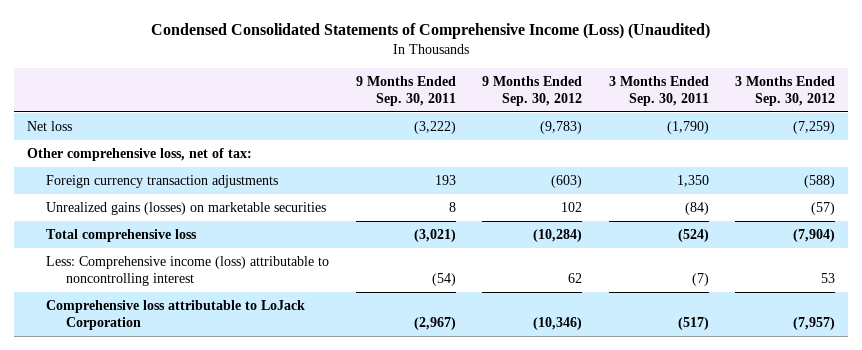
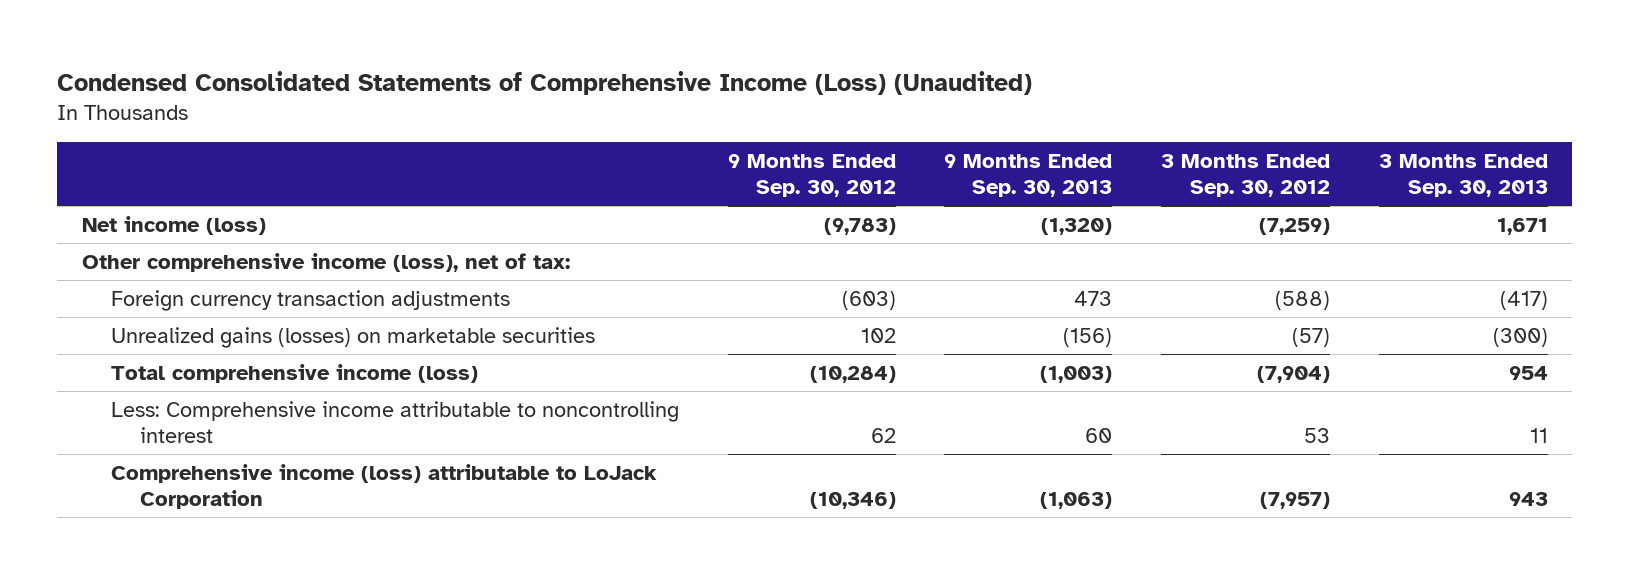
[355,76,456,107] 9 Months Ended Sep. 30, 2011 -> none
[608,76,709,107] 3 Months Ended Sep. 30, 2011 -> none
none -> [944,153,1113,198] 9 Months Ended Sep. 30, 2013
none -> [1378,153,1548,198] 3 Months Ended Sep. 30, 2013
[27,120,73,131] Net loss -> [81,215,266,235] Net income (loss)
[27,147,253,161] Other comprehensive loss, net of tax: -> [81,252,570,272] Other comprehensive income (loss), net of tax:
[46,228,198,242] Total comprehensive loss -> [110,363,478,383] Total comprehensive income (loss)
[46,255,330,286] Less: Comprehensive income (loss) attributable to noncontrolling interest -> [110,400,679,444] Less: Comprehensive income attributable to noncontrolling interest
[46,299,306,330] Comprehensive loss attributable to LoJack Corporation -> [110,463,657,510] Comprehensive income (loss) attributable to LoJack Corporation

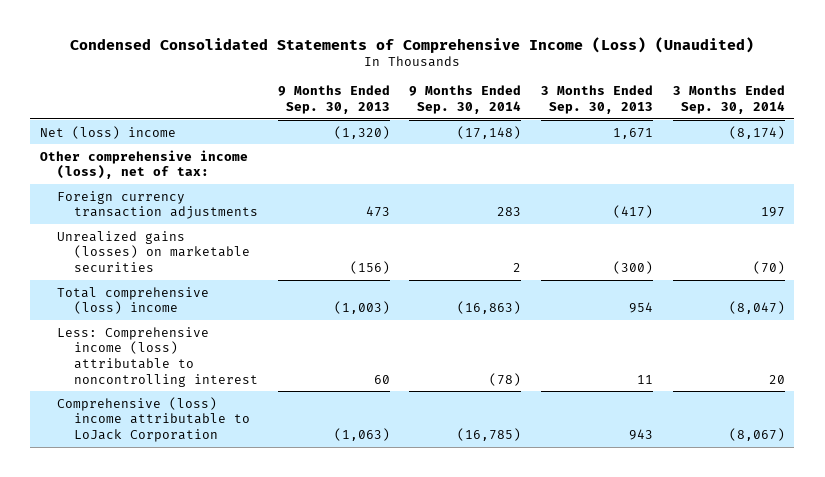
[727,153,896,198] 9 Months Ended Sep. 30, 2012 -> none
[1161,153,1331,198] 3 Months Ended Sep. 30, 2012 -> none
none -> [409,85,522,114] 9 Months Ended Sep. 30, 2014
none -> [672,85,785,114] 3 Months Ended Sep. 30, 2014
[81,215,266,235] Net income (loss) -> [40,125,177,139] Net (loss) income
[110,363,478,383] Total comprehensive income (loss) -> [57,286,210,315] Total comprehensive (loss) income
[110,400,679,444] Less: Comprehensive income attributable to noncontrolling interest -> [57,326,259,387] Less: Comprehensive income (loss) attributable to noncontrolling interest
[110,463,657,510] Comprehensive income (loss) attributable to LoJack Corporation -> [57,396,251,442] Comprehensive (loss) income attributable to LoJack Corporation

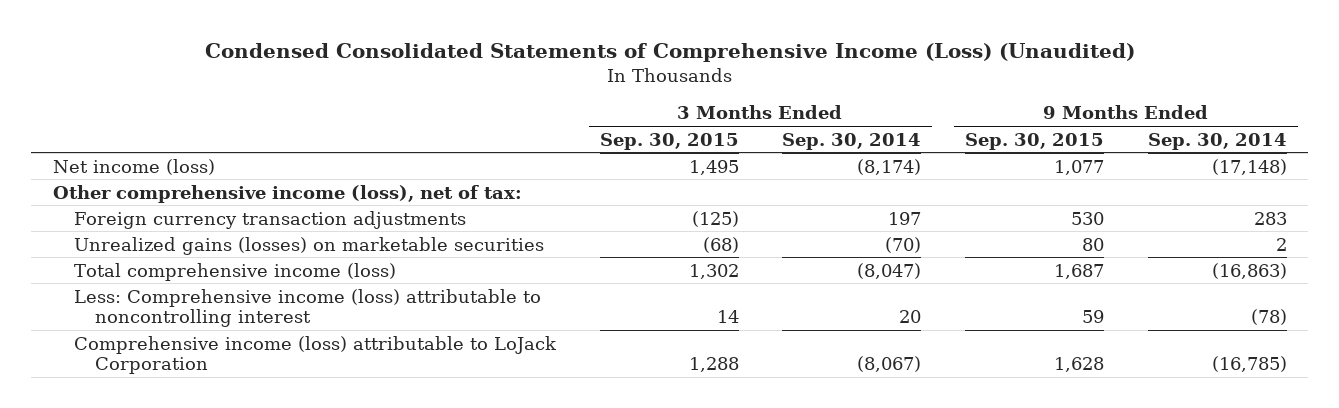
[277,85,390,114] 9 Months Ended Sep. 30, 2013 -> none
[541,85,654,114] 3 Months Ended Sep. 30, 2013 -> none
none -> [599,132,739,150] Sep. 30, 2015
none -> [964,132,1104,150] Sep. 30, 2015
[40,125,177,139] Net (loss) income -> [52,158,215,175] Net income (loss)
[57,286,210,315] Total comprehensive (loss) income -> [73,262,396,281] Total comprehensive income (loss)
[57,396,251,442] Comprehensive (loss) income attributable to LoJack Corporation -> [73,335,557,375] Comprehensive income (loss) attributable to LoJack Corporation

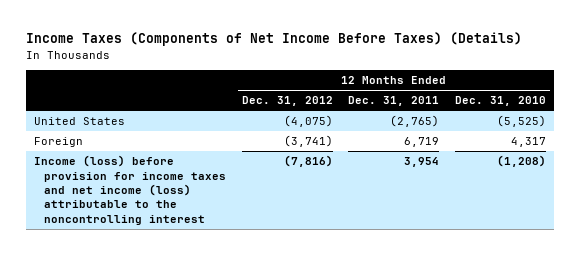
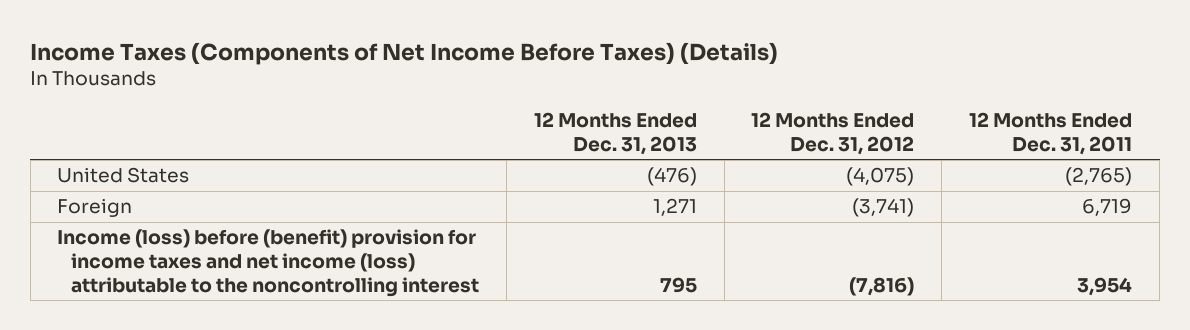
[455,96,547,107] Dec. 31, 2010 -> none
none -> [533,111,697,155] 12 Months Ended Dec. 31, 2013
[34,155,226,225] Income (loss) before provision for income taxes and net income (loss) attributable to the noncontrolling interest -> [57,229,479,297] Income (loss) before (benefit) provision for income taxes and net income (loss) attributable to the noncontrolling interest

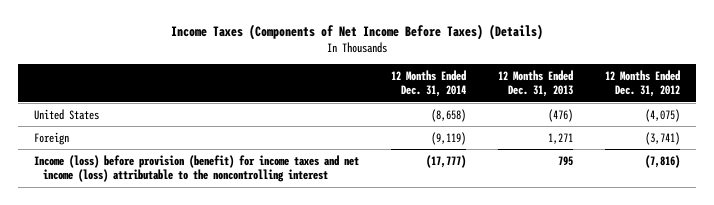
[969,111,1133,155] 12 Months Ended Dec. 31, 2011 -> none
none -> [390,69,466,98] 12 Months Ended Dec. 31, 2014
[57,229,479,297] Income (loss) before (benefit) provision for income taxes and net income (loss) attributable to the noncontrolling interest -> [33,154,359,183] Income (loss) before provision (benefit) for income taxes and net income (loss) attributable to the noncontrolling interest

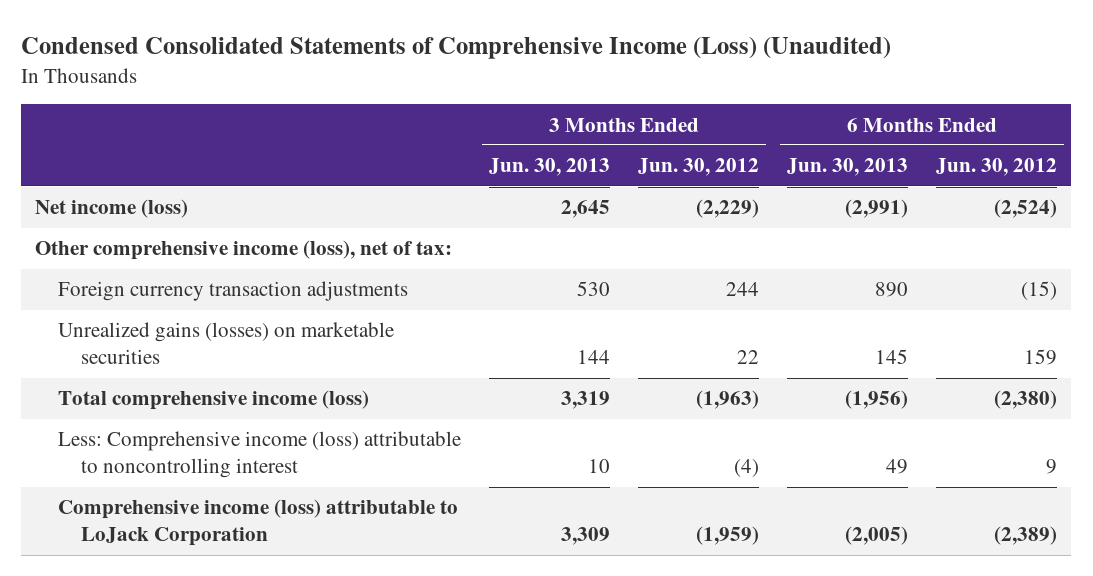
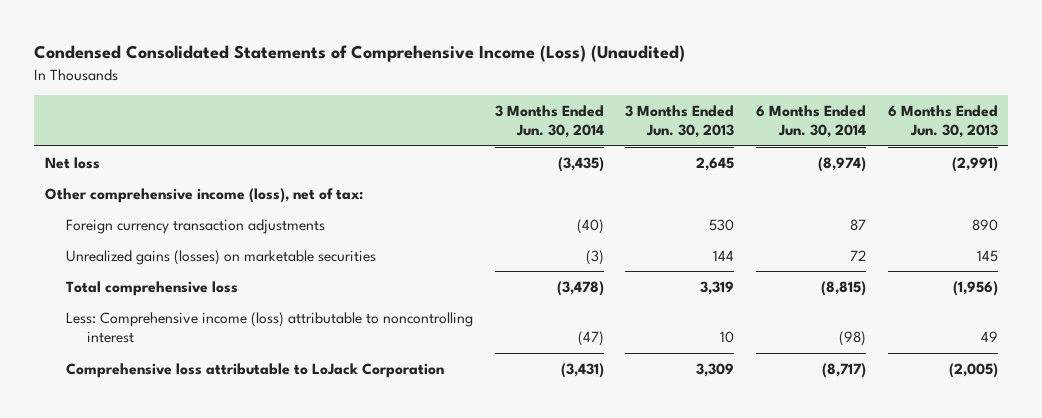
[638,158,760,177] Jun. 30, 2012 -> none
[936,158,1058,177] Jun. 30, 2012 -> none
none -> [494,105,604,139] 3 Months Ended Jun. 30, 2014
none -> [755,105,866,139] 6 Months Ended Jun. 30, 2014
[35,199,189,219] Net income (loss) -> [44,156,100,169] Net loss
[58,390,370,411] Total comprehensive income (loss) -> [65,280,238,296] Total comprehensive loss
[58,499,459,547] Comprehensive income (loss) attributable to LoJack Corporation -> [65,362,444,378] Comprehensive loss attributable to LoJack Corporation

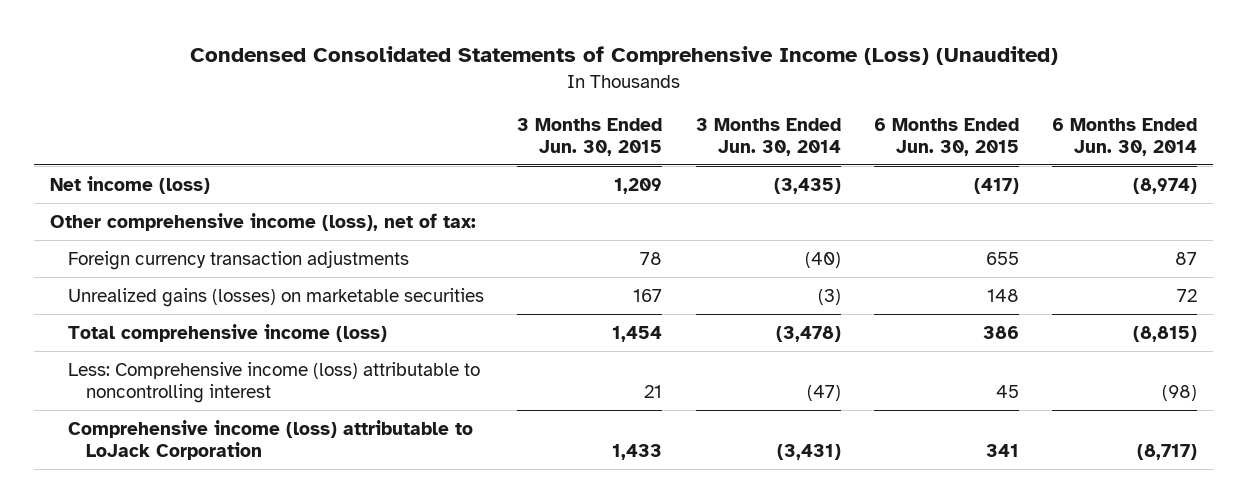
[625,105,735,139] 3 Months Ended Jun. 30, 2013 -> none
[887,105,998,139] 6 Months Ended Jun. 30, 2013 -> none
none -> [517,117,663,156] 3 Months Ended Jun. 30, 2015
none -> [873,117,1019,156] 6 Months Ended Jun. 30, 2015
[44,156,100,169] Net loss -> [50,175,211,194] Net income (loss)
[65,280,238,296] Total comprehensive loss -> [68,323,388,342] Total comprehensive income (loss)
[65,362,444,378] Comprehensive loss attributable to LoJack Corporation -> [68,419,474,460] Comprehensive income (loss) attributable to LoJack Corporation

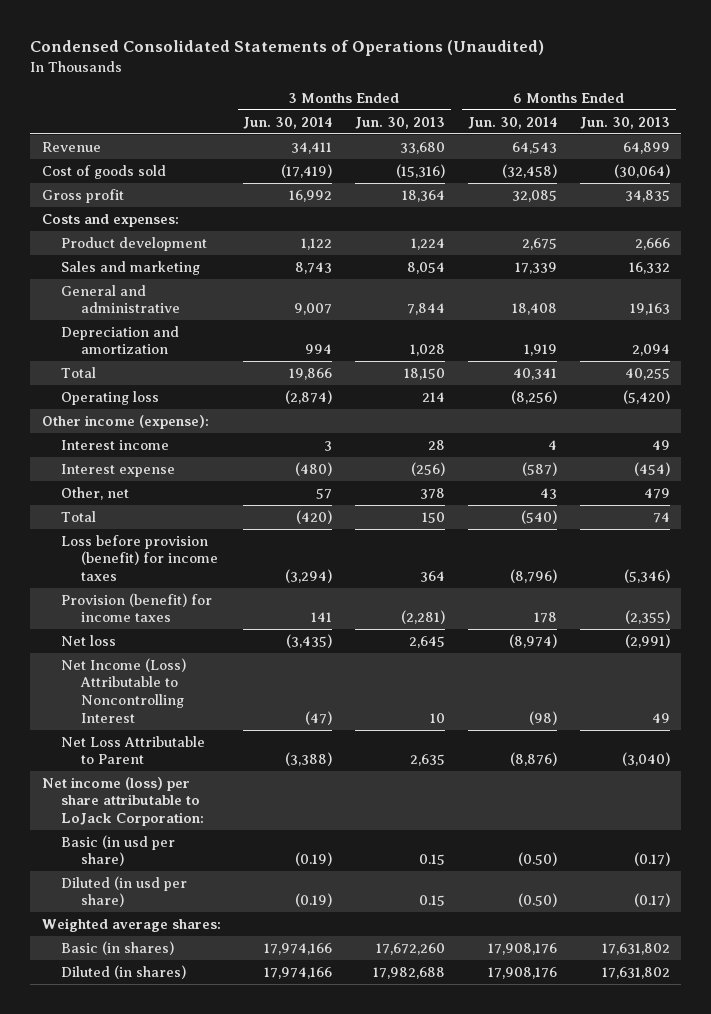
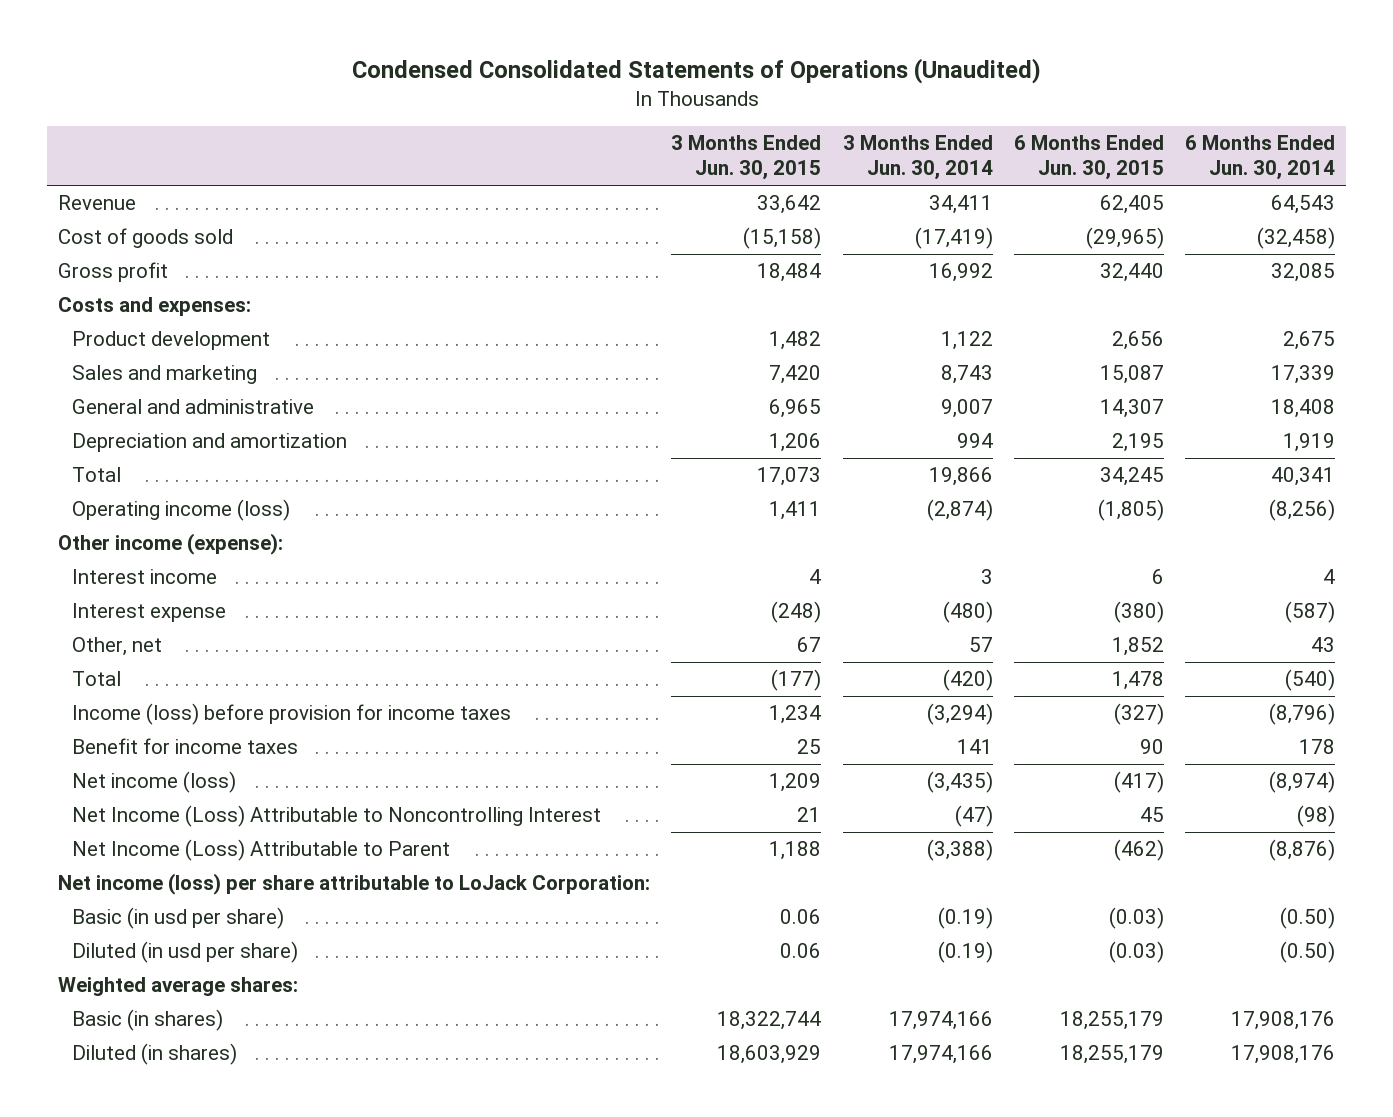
[355,116,446,129] Jun. 30, 2013 -> none
[579,116,670,129] Jun. 30, 2013 -> none
none -> [671,135,822,181] 3 Months Ended Jun. 30, 2015
none -> [1013,135,1164,181] 6 Months Ended Jun. 30, 2015
[61,390,160,405] Operating loss -> [72,499,291,522] Operating income (loss)
[61,534,219,582] Loss before provision (benefit) for income taxes -> [72,703,512,726] Income (loss) before provision for income taxes
[61,592,213,623] Provision (benefit) for income taxes -> [72,738,299,755] Benefit for income taxes
[61,634,117,646] Net loss -> [72,771,237,794] Net income (loss)
[61,735,206,765] Net Loss Attributable to Parent -> [72,839,451,862] Net Income (Loss) Attributable to Parent

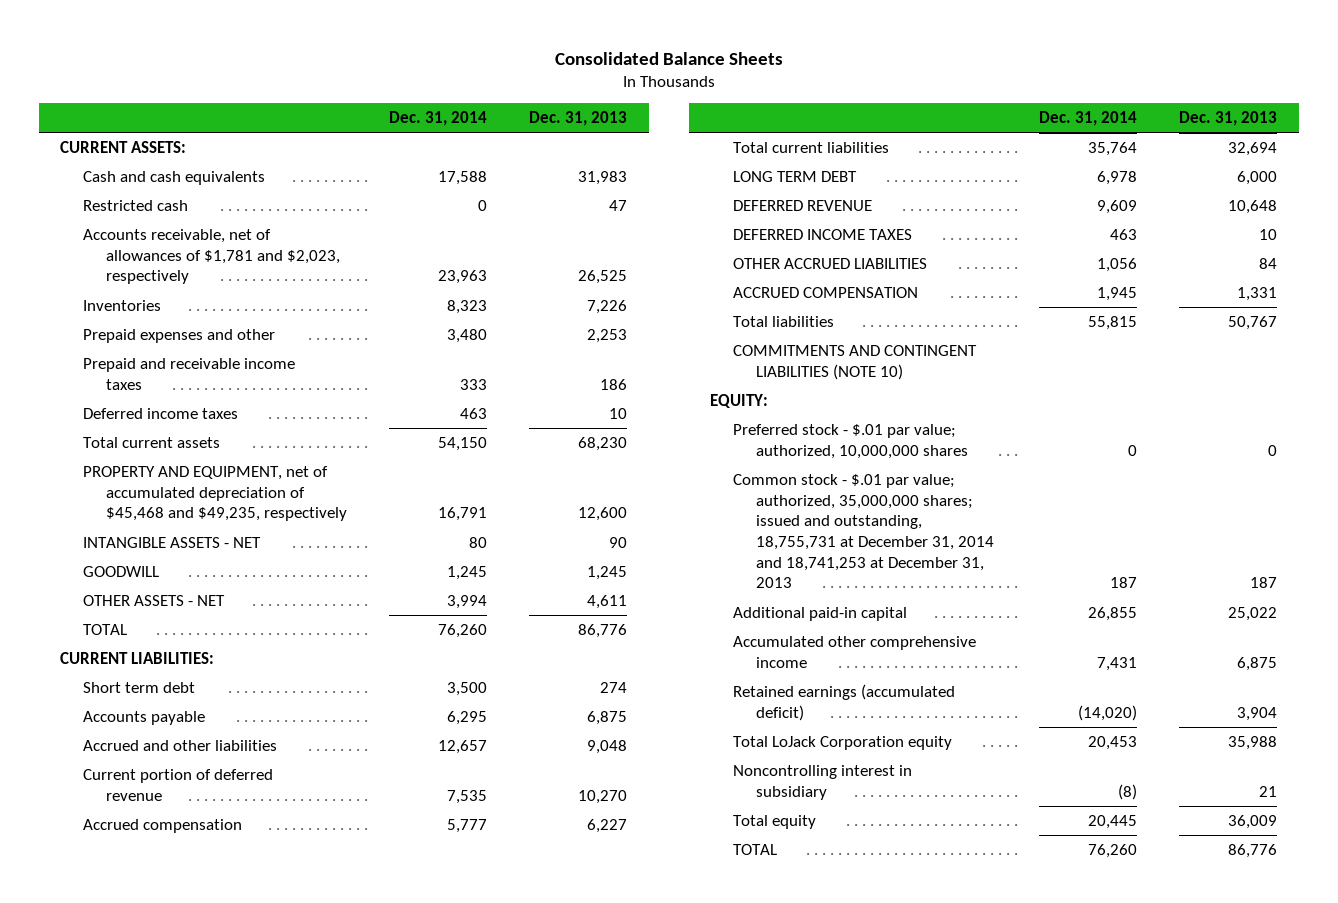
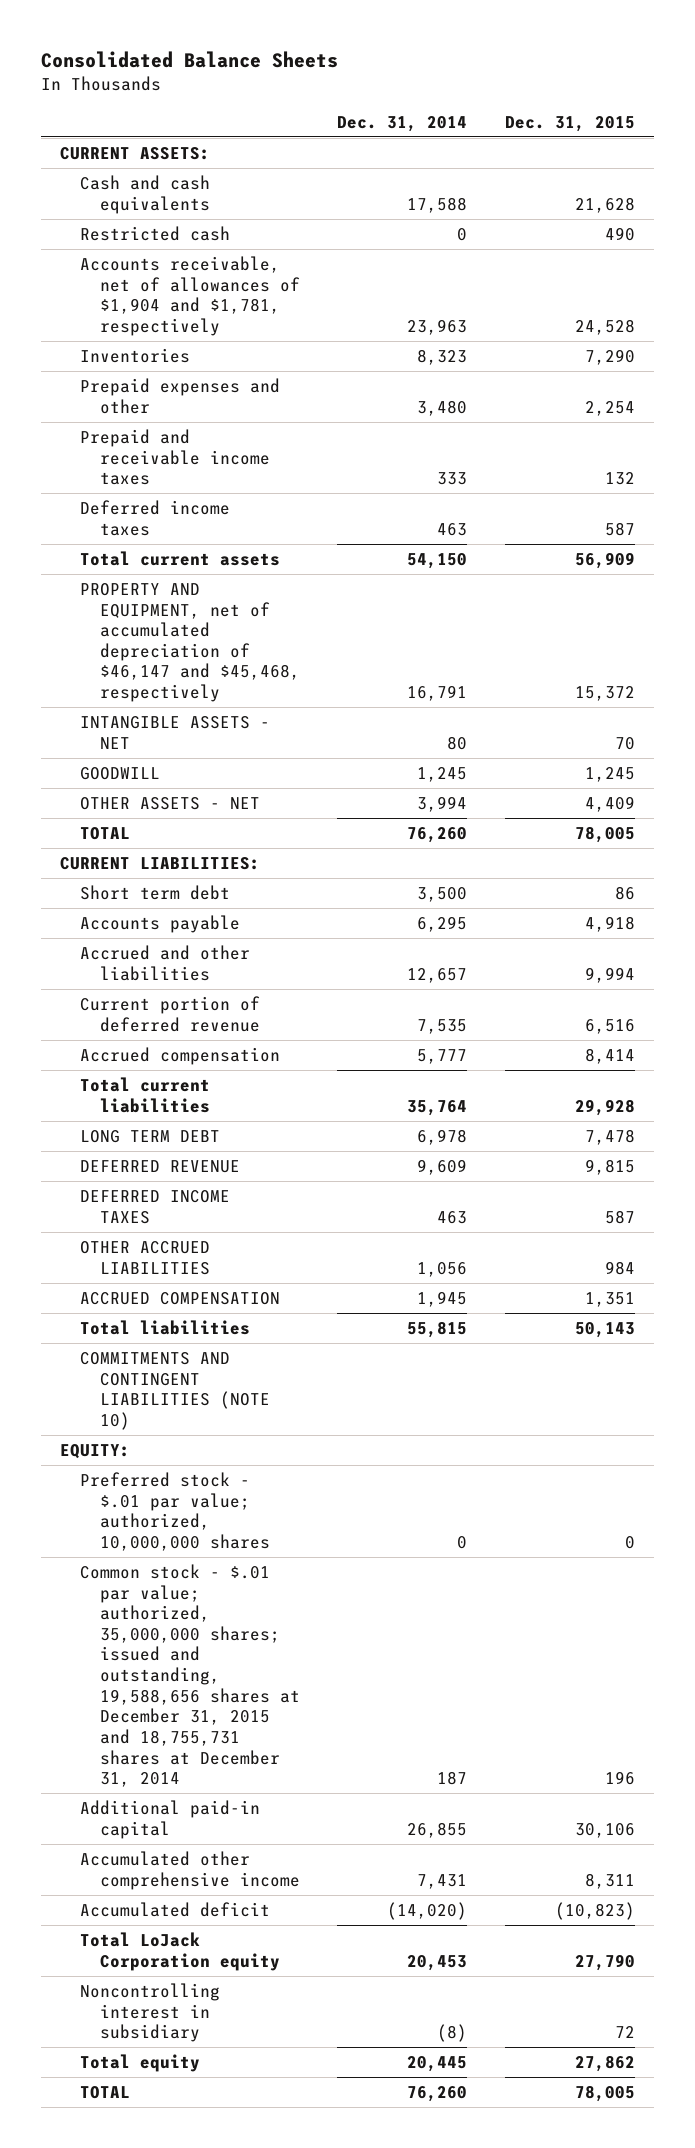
[529,110,628,126] Dec. 31, 2013 -> none
none -> [505,115,636,132] Dec. 31, 2015
[83,228,340,285] Accounts receivable, net of allowances of $1,781 and $2,023, respectively -> [79,255,300,336] Accounts receivable, net of allowances of $1,904 and $1,781, respectively
[83,465,347,522] PROPERTY AND EQUIPMENT, net of accumulated depreciation of $45,468 and $49,235, respectively -> [79,582,300,703] PROPERTY AND EQUIPMENT, net of accumulated depreciation of $46,147 and $45,468, respectively
[733,473,995,589] Common stock - $.01 par value; authorized, 35,000,000 shares; issued and outstanding, 18,755,731 at December 31, 2014 and 18,741,253 at December 31, 2013 -> [79,1563,300,1788] Common stock - $.01 par value; authorized, 35,000,000 shares; issued and outstanding, 19,588,656 shares at December 31, 2015 and 18,755,731 shares at December 31, 2014
[733,683,956,721] Retained earnings (accumulated deficit) -> [79,1901,270,1917] Accumulated deficit

